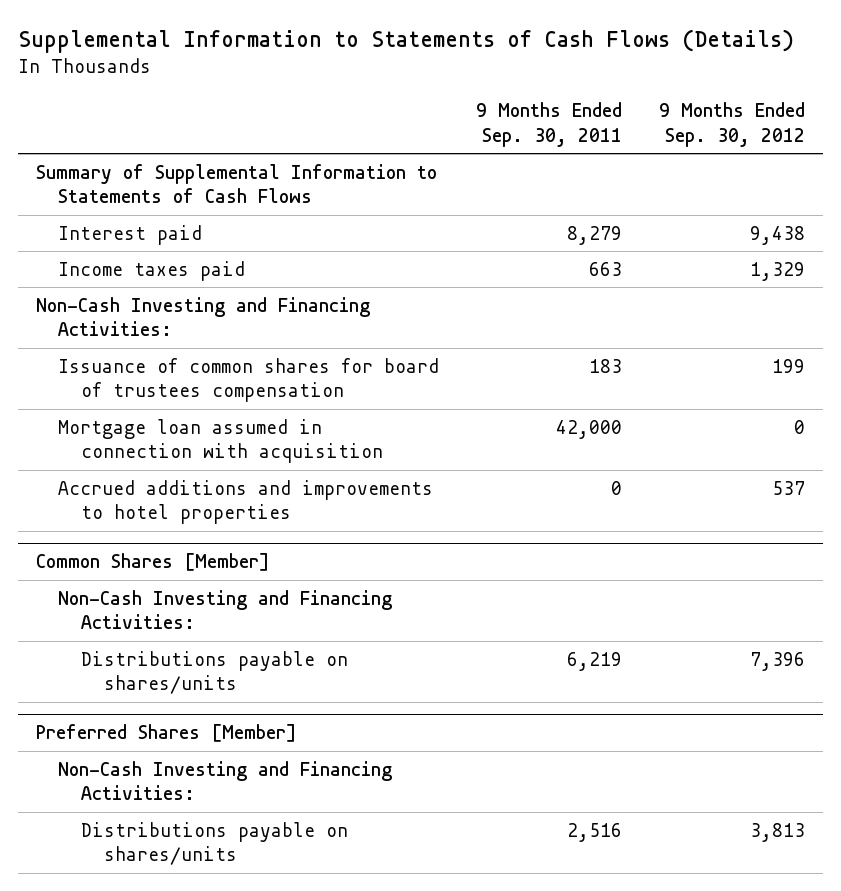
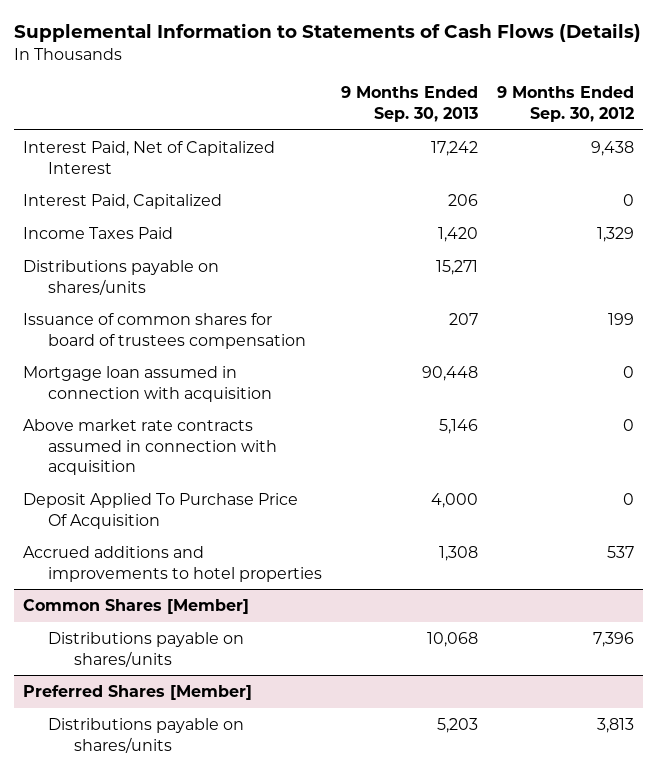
[476,102,623,147] 9 Months Ended Sep. 30, 2011 -> none
none -> [341,86,479,122] 9 Months Ended Sep. 30, 2013
[35,163,437,204] Summary of Supplemental Information to Statements of Cash Flows -> none
[35,296,370,337] Non-Cash Investing and Financing Activities: -> none
[58,224,203,245] Interest paid -> [22,141,275,174] Interest Paid, Net of Capitalized Interest
none -> [22,194,222,210] Interest Paid, Capitalized
[58,260,246,281] Income taxes paid -> [22,227,173,240] Income Taxes Paid
none -> [22,260,219,295] Distributions payable on shares/units
none -> [22,419,278,476] Above market rate contracts assumed in connection with acquisition
none -> [22,493,298,529] Deposit Applied To Purchase Price Of Acquisition
[58,589,393,630] Non-Cash Investing and Financing Activities: -> none
[58,760,393,801] Non-Cash Investing and Financing Activities: -> none

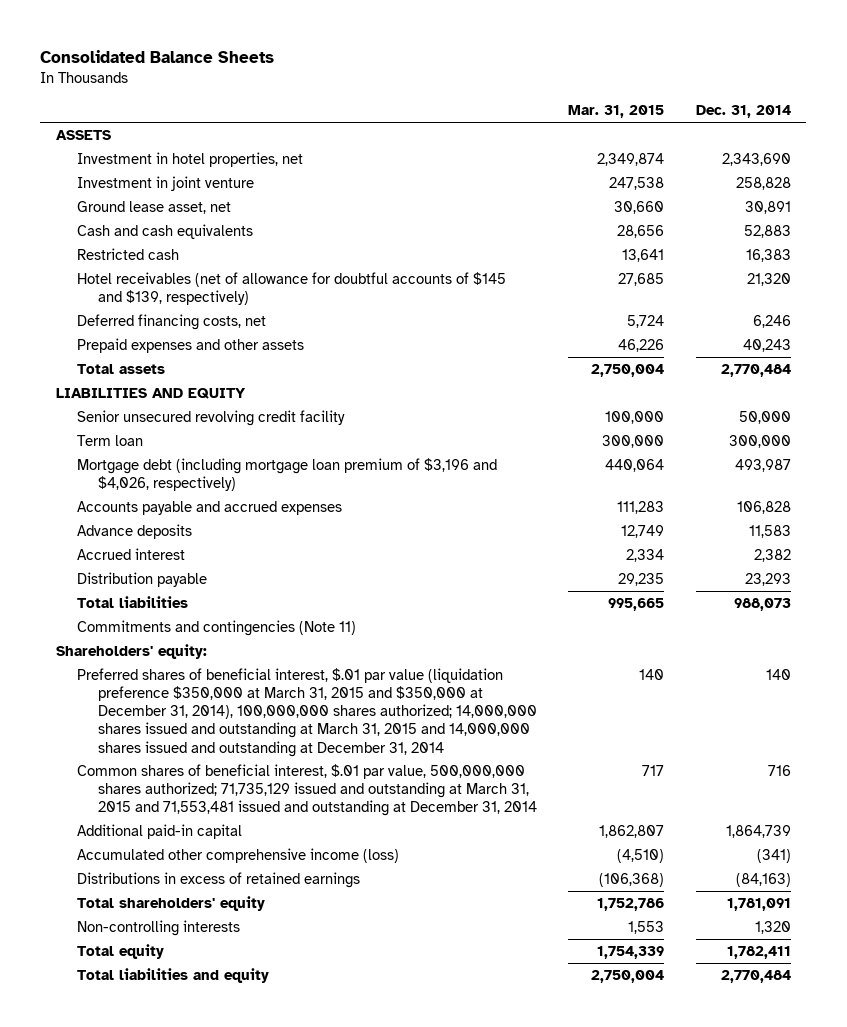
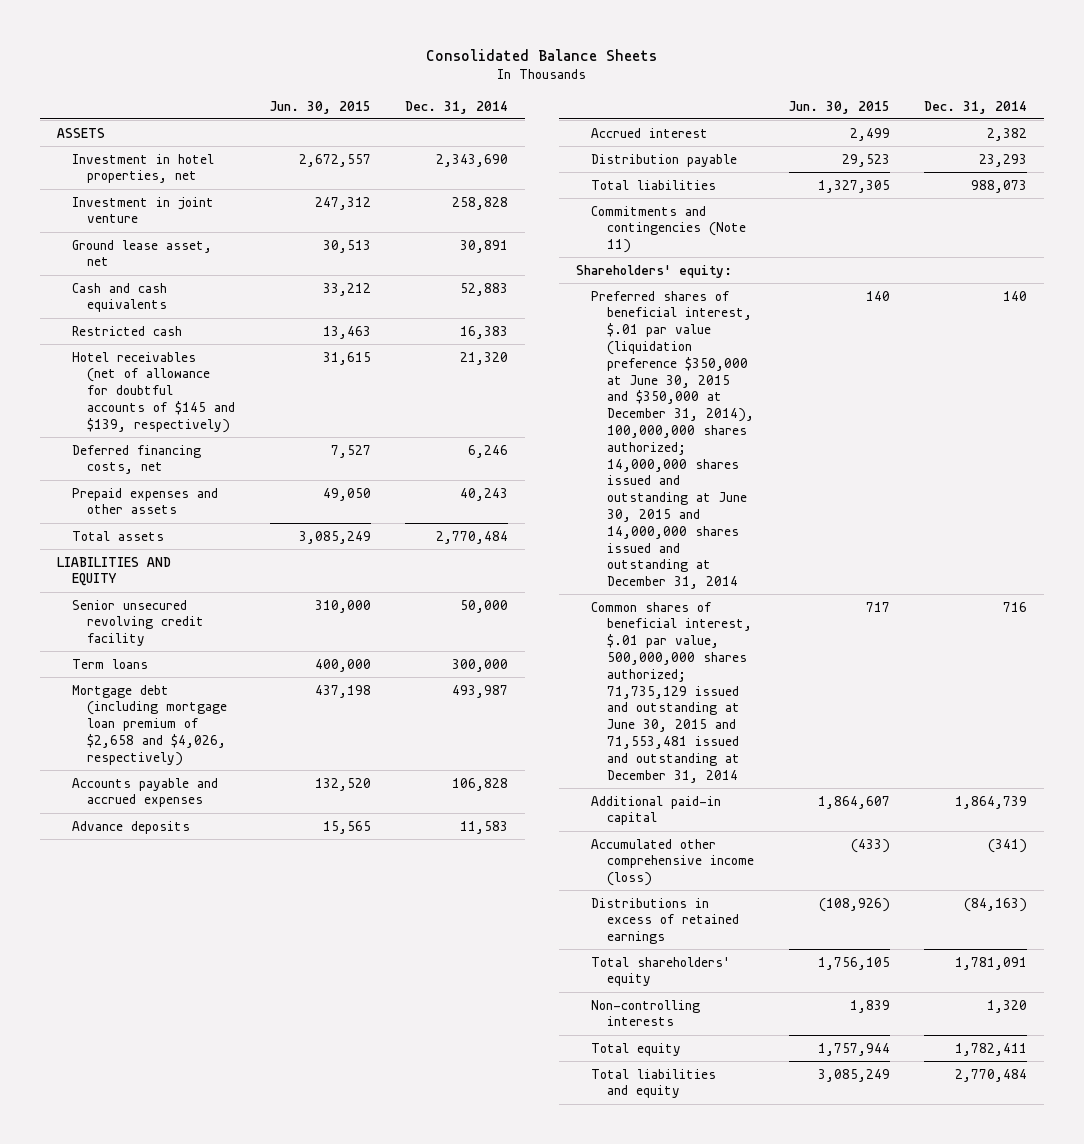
[568,105,665,119] Mar. 31, 2015 -> none
none -> [269,100,371,114] Jun. 30, 2015
[76,434,143,446] Term loan -> [72,658,149,669] Term loans
[76,457,497,492] Mortgage debt (including mortgage loan premium of $3,196 and $4,026, respectively) -> [72,684,228,766] Mortgage debt (including mortgage loan premium of $2,658 and $4,026, respectively)
[76,667,538,757] Preferred shares of beneficial interest, $.01 par value (liquidation preference $350,000 at March 31, 2015 and $350,000 at December 31, 2014), 100,000,000 shares authorized; 14,000,000 shares issued and outstanding at March 31, 2015 and 14,000,000 shares issued and outstanding at December 31, 2014 -> [591,290,754,590] Preferred shares of beneficial interest, $.01 par value (liquidation preference $350,000 at June 30, 2015 and $350,000 at December 31, 2014), 100,000,000 shares authorized; 14,000,000 shares issued and outstanding at June 30, 2015 and 14,000,000 shares issued and outstanding at December 31, 2014
[76,763,538,817] Common shares of beneficial interest, $.01 par value, 500,000,000 shares authorized; 71,735,129 issued and outstanding at March 31, 2015 and 71,553,481 issued and outstanding at December 31, 2014 -> [591,601,752,783] Common shares of beneficial interest, $.01 par value, 500,000,000 shares authorized; 71,735,129 issued and outstanding at June 30, 2015 and 71,553,481 issued and outstanding at December 31, 2014

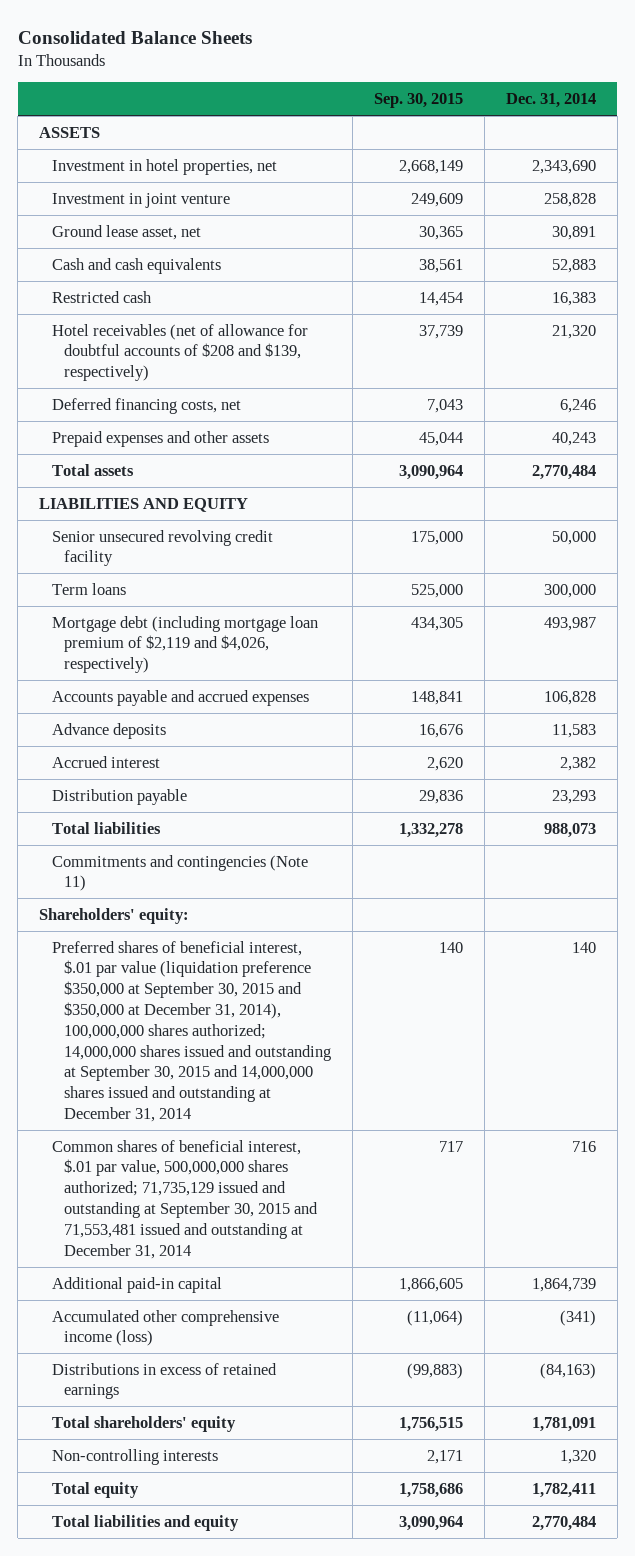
[269,100,371,114] Jun. 30, 2015 -> none
none -> [373,93,463,109] Sep. 30, 2015
[72,351,236,433] Hotel receivables (net of allowance for doubtful accounts of $145 and $139, respectively) -> [51,323,308,382] Hotel receivables (net of allowance for doubtful accounts of $208 and $139, respectively)
[72,684,228,766] Mortgage debt (including mortgage loan premium of $2,658 and $4,026, respectively) -> [51,615,318,674] Mortgage debt (including mortgage loan premium of $2,119 and $4,026, respectively)
[591,290,754,590] Preferred shares of beneficial interest, $.01 par value (liquidation preference $350,000 at June 30, 2015 and $350,000 at December 31, 2014), 100,000,000 shares authorized; 14,000,000 shares issued and outstanding at June 30, 2015 and 14,000,000 shares issued and outstanding at December 31, 2014 -> [51,940,332,1122] Preferred shares of beneficial interest, $.01 par value (liquidation preference $350,000 at September 30, 2015 and $350,000 at December 31, 2014), 100,000,000 shares authorized; 14,000,000 shares issued and outstanding at September 30, 2015 and 14,000,000 shares issued and outstanding at December 31, 2014
[591,601,752,783] Common shares of beneficial interest, $.01 par value, 500,000,000 shares authorized; 71,735,129 issued and outstanding at June 30, 2015 and 71,553,481 issued and outstanding at December 31, 2014 -> [51,1139,319,1259] Common shares of beneficial interest, $.01 par value, 500,000,000 shares authorized; 71,735,129 issued and outstanding at September 30, 2015 and 71,553,481 issued and outstanding at December 31, 2014

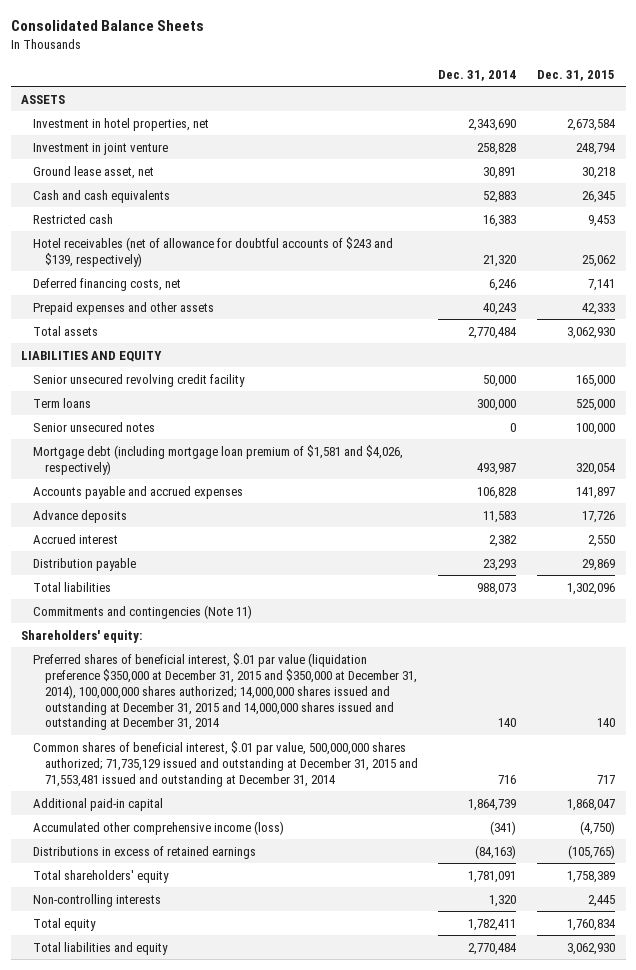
[373,93,463,109] Sep. 30, 2015 -> none
none -> [537,69,616,81] Dec. 31, 2015
[51,323,308,382] Hotel receivables (net of allowance for doubtful accounts of $208 and $139, respectively) -> [32,236,393,267] Hotel receivables (net of allowance for doubtful accounts of $243 and $139, respectively)
none -> [32,421,155,432] Senior unsecured notes
[51,615,318,674] Mortgage debt (including mortgage loan premium of $2,119 and $4,026, respectively) -> [32,444,403,475] Mortgage debt (including mortgage loan premium of $1,581 and $4,026, respectively)
[51,940,332,1122] Preferred shares of beneficial interest, $.01 par value (liquidation preference $350,000 at September 30, 2015 and $350,000 at December 31, 2014), 100,000,000 shares authorized; 14,000,000 shares issued and outstanding at September 30, 2015 and 14,000,000 shares issued and outstanding at December 31, 2014 -> [32,652,417,731] Preferred shares of beneficial interest, $.01 par value (liquidation preference $350,000 at December 31, 2015 and $350,000 at December 31, 2014), 100,000,000 shares authorized; 14,000,000 shares issued and outstanding at December 31, 2015 and 14,000,000 shares issued and outstanding at December 31, 2014
[51,1139,319,1259] Common shares of beneficial interest, $.01 par value, 500,000,000 shares authorized; 71,735,129 issued and outstanding at September 30, 2015 and 71,553,481 issued and outstanding at December 31, 2014 -> [32,740,418,787] Common shares of beneficial interest, $.01 par value, 500,000,000 shares authorized; 71,735,129 issued and outstanding at December 31, 2015 and 71,553,481 issued and outstanding at December 31, 2014

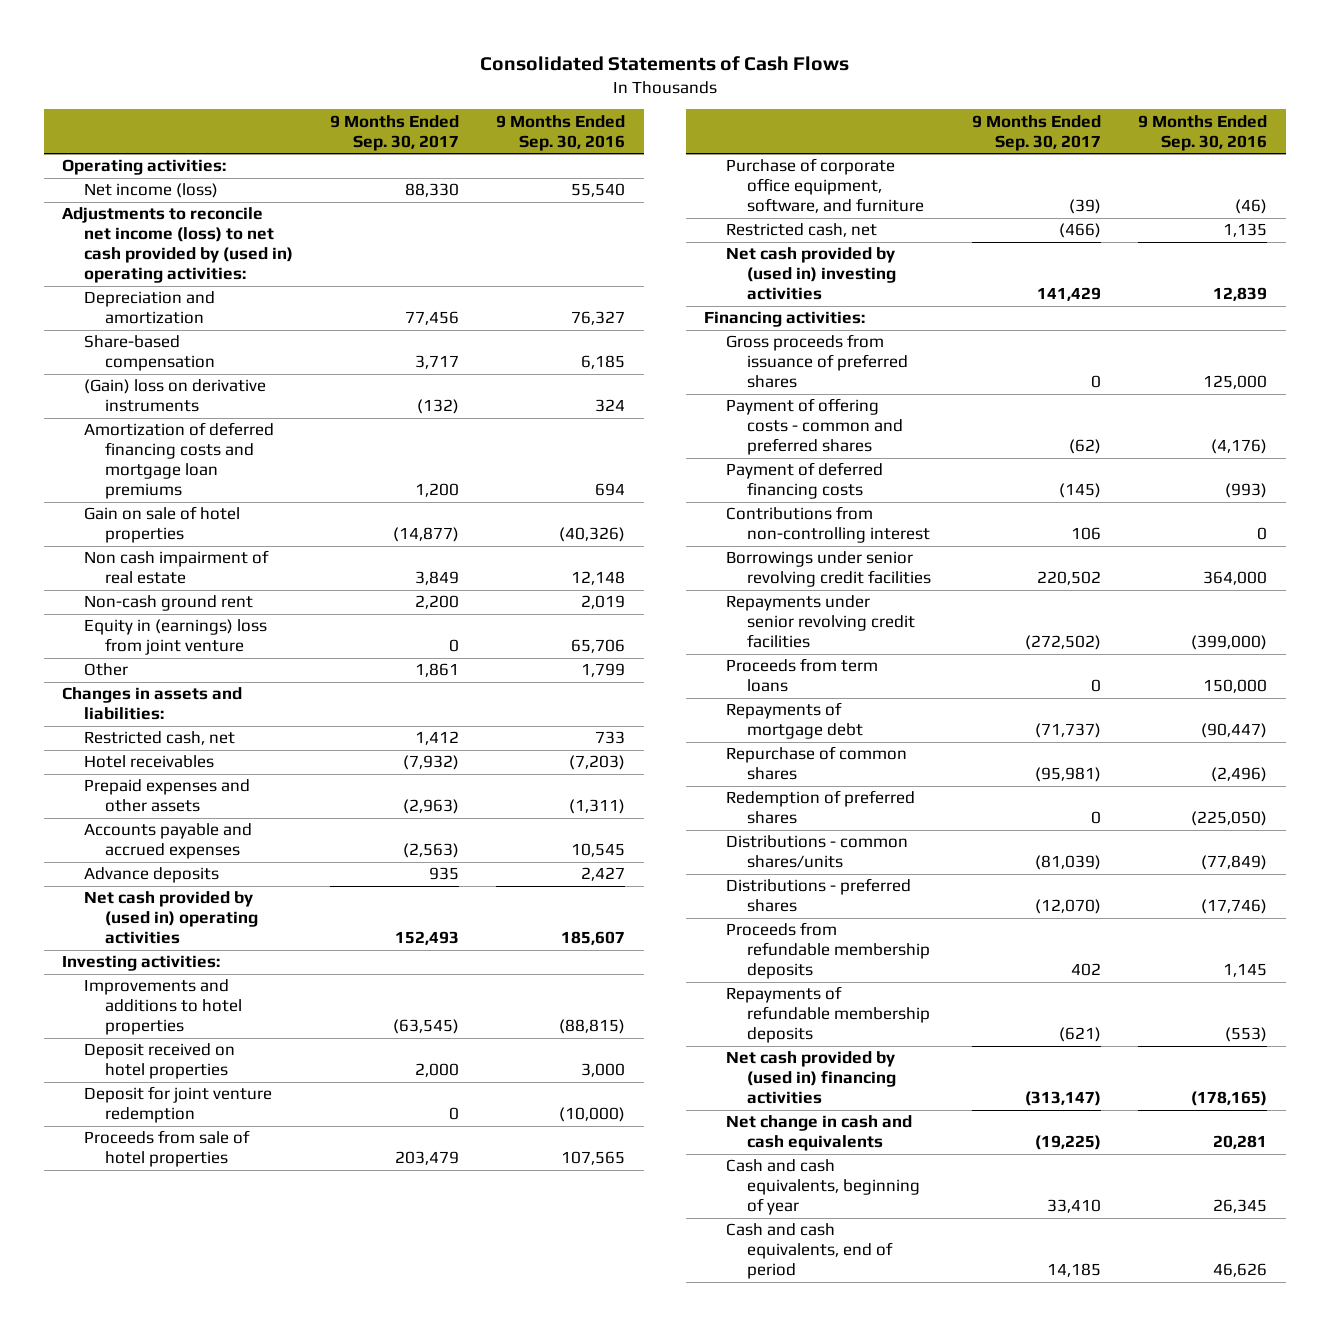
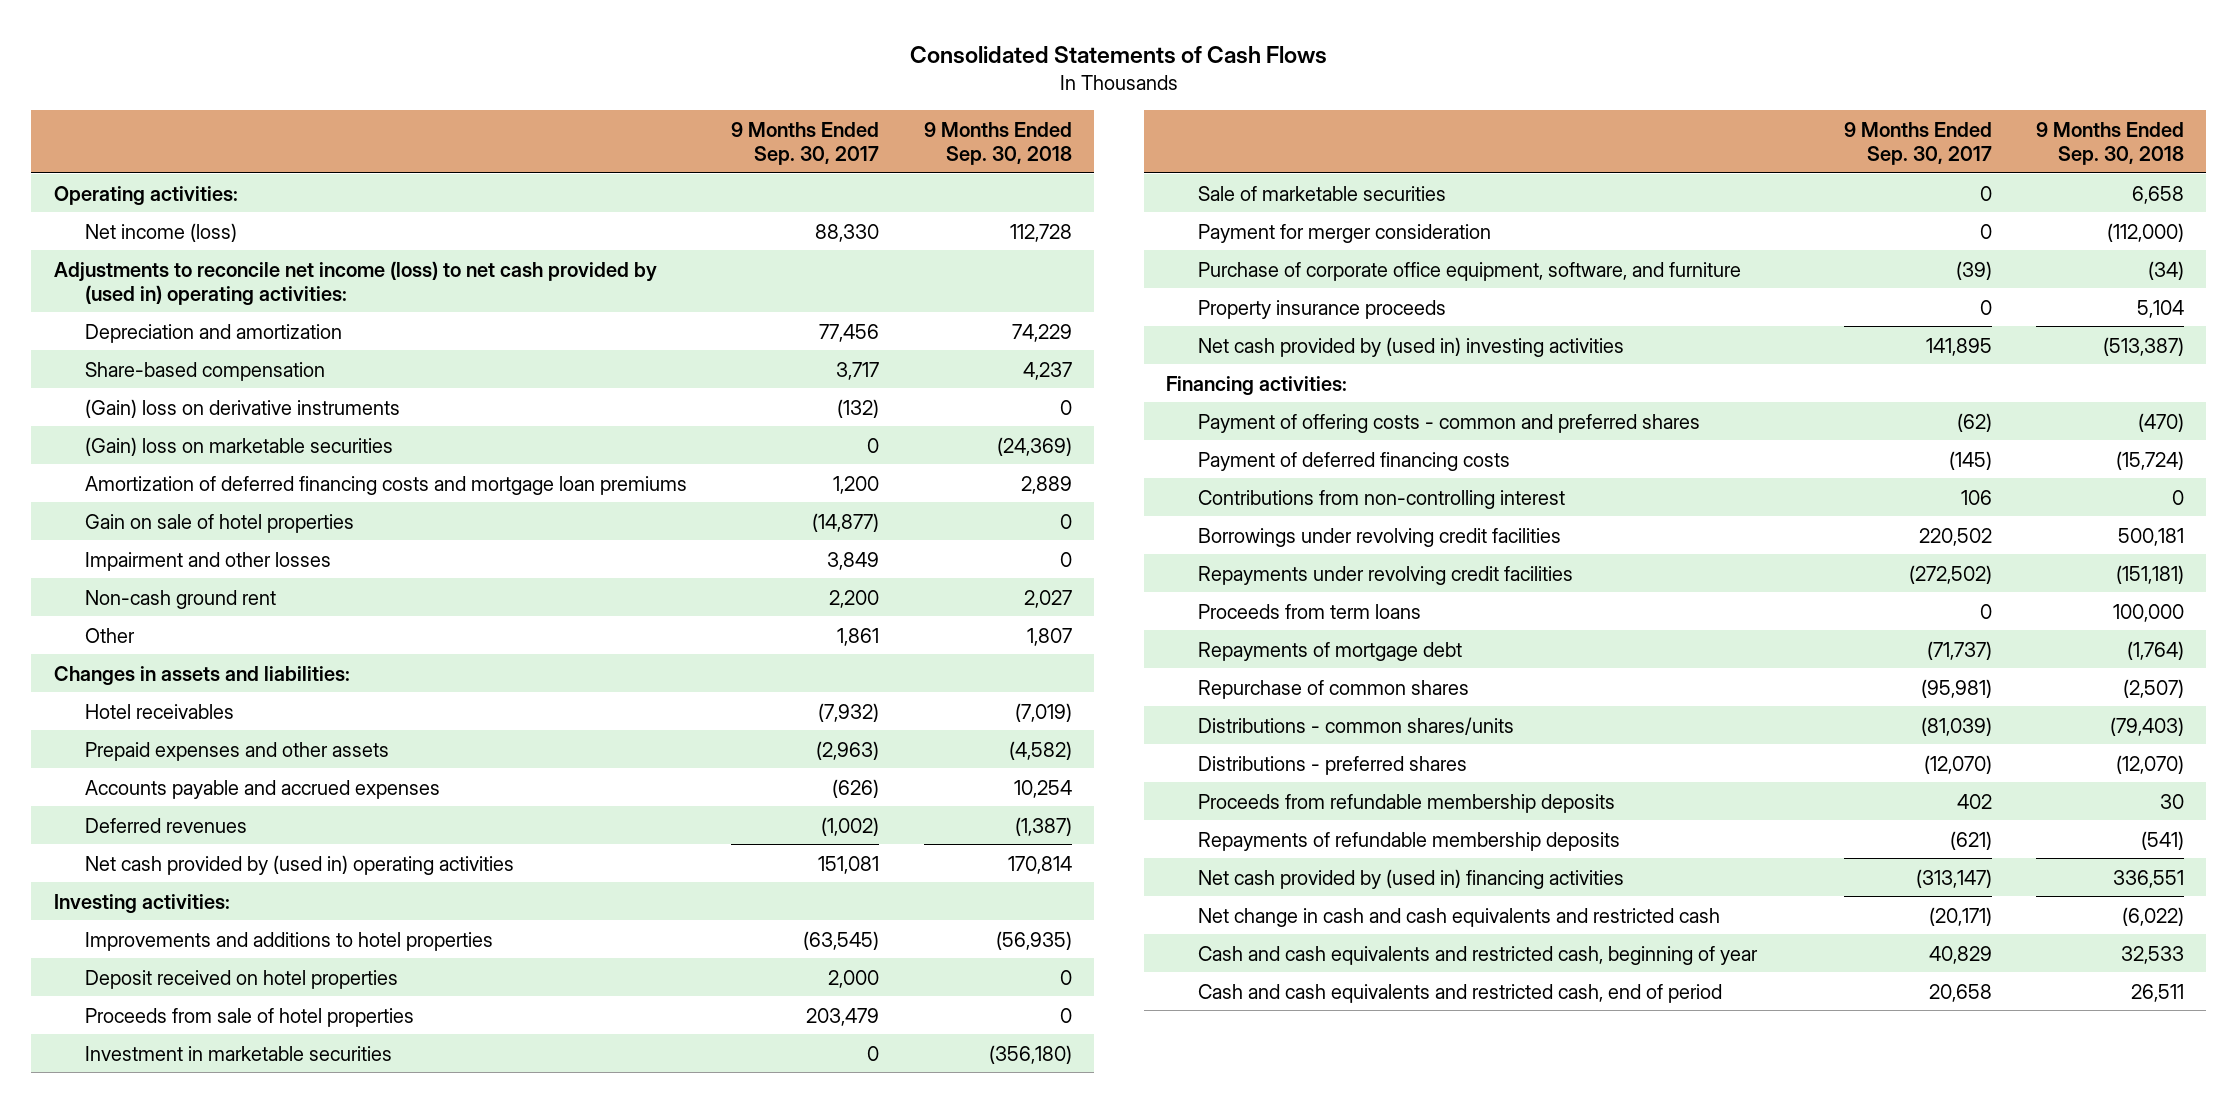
[495,114,625,151] 9 Months Ended Sep. 30, 2016 -> none
none -> [923,121,1072,165] 9 Months Ended Sep. 30, 2018
none -> [85,436,394,456] (Gain) loss on marketable securities
[83,550,269,585] Non cash impairment of real estate -> [85,551,332,571] Impairment and other losses
[83,619,267,656] Equity in (earnings) loss from joint venture -> none
[83,731,235,746] Restricted cash, net -> none
[83,867,219,884] Advance deposits -> none
[402,843,459,859] (2,563) -> [832,778,880,798] (626)
none -> [85,817,248,833] Deferred revenues
[394,931,459,946] 152,493 -> [818,855,880,874] 151,081
[83,1086,272,1124] Deposit for joint venture redemption -> none
none -> [85,1045,393,1061] Investment in marketable securities
none -> [1197,185,1446,201] Sale of marketable securities
none -> [1197,223,1491,243] Payment for merger consideration
[725,223,877,238] Restricted cash, net -> none
none -> [1197,299,1446,319] Property insurance proceeds
[1036,287,1101,302] 141,429 -> [1925,337,1992,356] 141,895
[725,334,909,389] Gross proceeds from issuance of preferred shares -> none
[725,551,932,588] Borrowings under senior revolving credit facilities -> [1197,527,1561,547] Borrowings under revolving credit facilities
[725,595,916,649] Repayments under senior revolving credit facilities -> [1197,565,1573,585] Repayments under revolving credit facilities
[725,790,915,825] Redemption of preferred shares -> none
[725,1115,912,1152] Net change in cash and cash equivalents -> [1197,907,1720,927] Net change in cash and cash equivalents and restricted cash
[1034,1135,1101,1151] (19,225) -> [1928,906,1992,926] (20,171)
[725,1159,921,1216] Cash and cash equivalents, beginning of year -> [1197,945,1758,965] Cash and cash equivalents and restricted cash, beginning of year
[1046,1199,1101,1214] 33,410 -> [1928,945,1992,964] 40,829
[725,1223,894,1280] Cash and cash equivalents, end of period -> [1197,983,1722,1003] Cash and cash equivalents and restricted cash, end of period
[1046,1263,1101,1278] 14,185 -> [1928,983,1992,1002] 20,658

